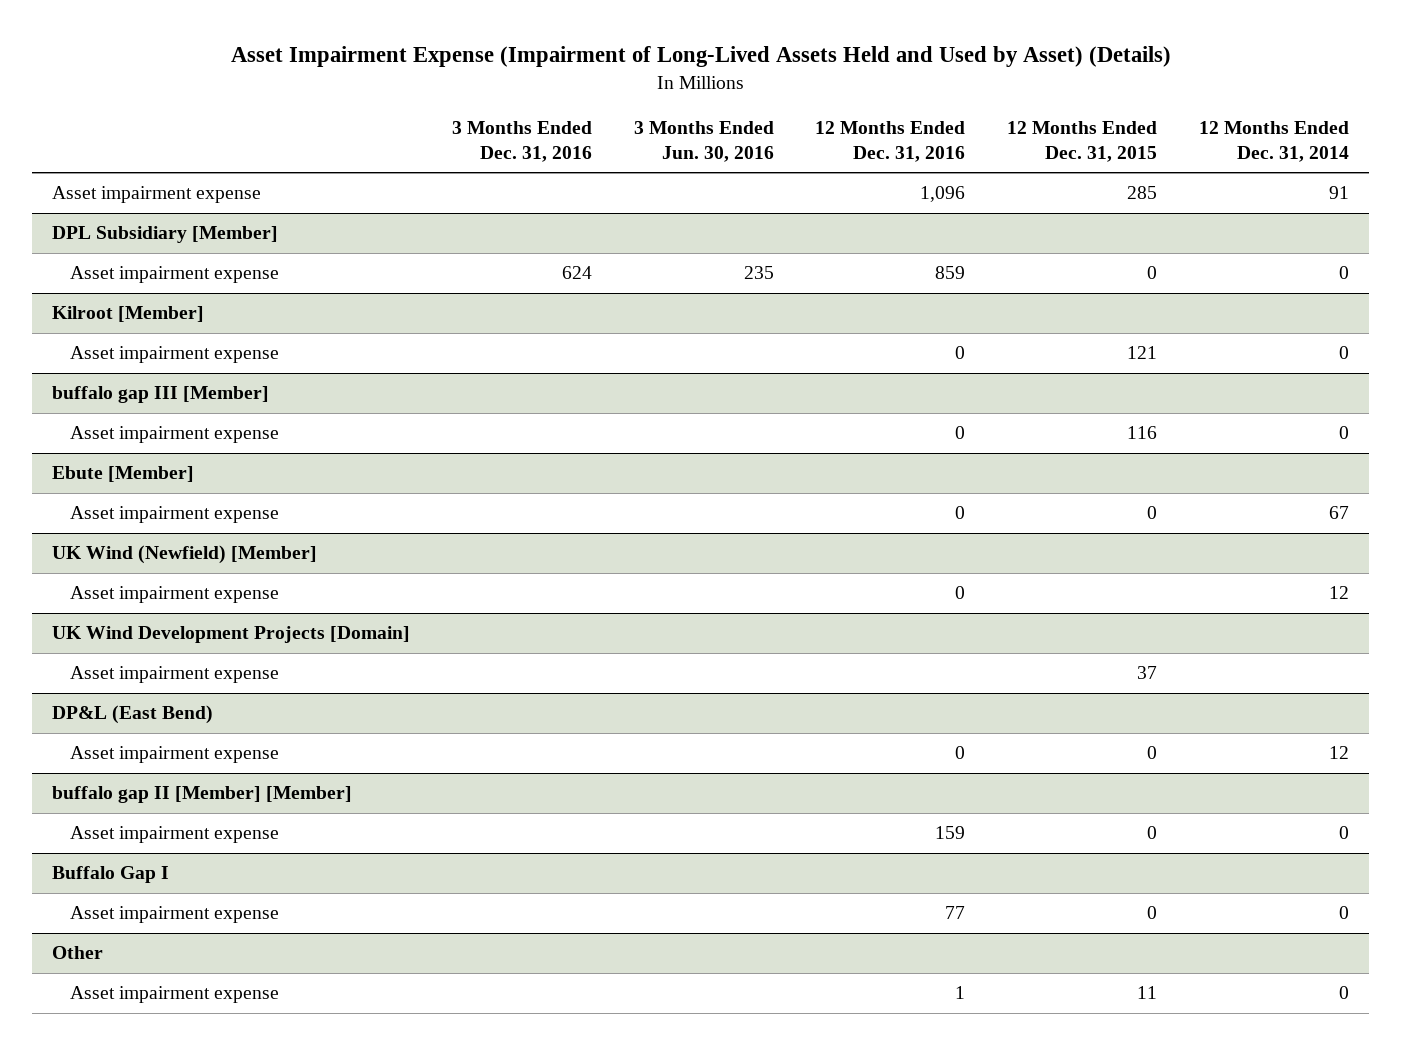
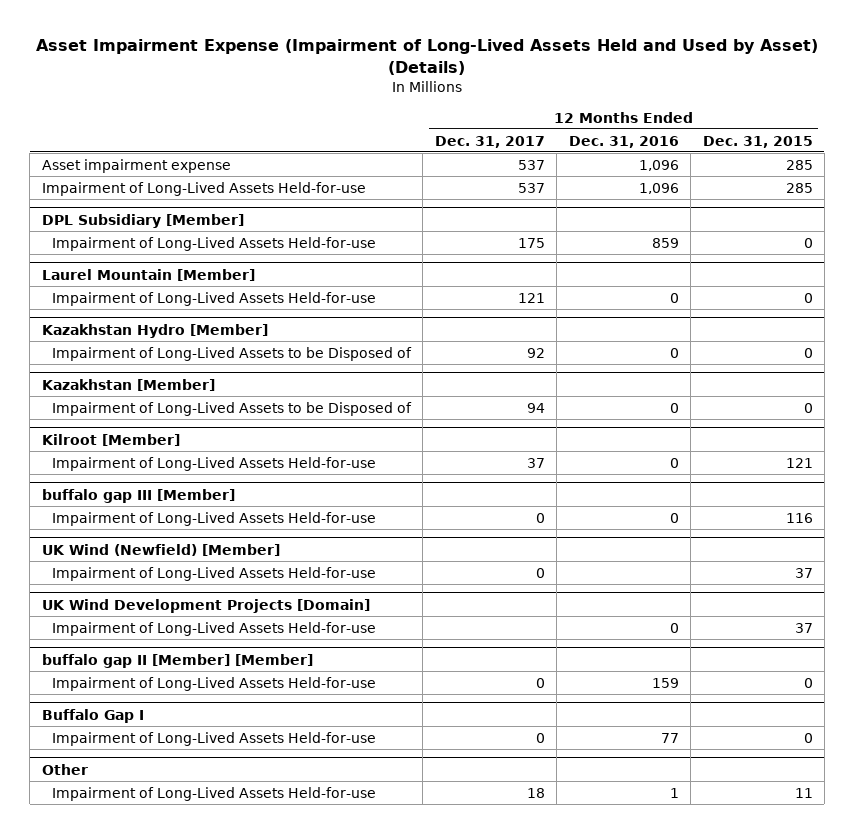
[452,121,593,162] 3 Months Ended Dec. 31, 2016 -> none
[633,121,774,162] 3 Months Ended Jun. 30, 2016 -> none
[1198,121,1349,162] 12 Months Ended Dec. 31, 2014 -> none
none -> [434,135,545,148] Dec. 31, 2017
none -> [41,181,366,196] Impairment of Long-Lived Assets Held-for-use
[70,266,280,284] Asset impairment expense -> [51,236,376,251] Impairment of Long-Lived Assets Held-for-use
none -> [41,268,255,281] Laurel Mountain [Member]
none -> [51,291,376,306] Impairment of Long-Lived Assets Held-for-use
none -> [41,323,268,338] Kazakhstan Hydro [Member]
none -> [51,346,412,361] Impairment of Long-Lived Assets to be Disposed of
none -> [41,378,215,391] Kazakhstan [Member]
none -> [51,401,412,416] Impairment of Long-Lived Assets to be Disposed of
[70,346,280,364] Asset impairment expense -> [51,456,376,471] Impairment of Long-Lived Assets Held-for-use
[52,466,195,483] Ebute [Member] -> none
[70,506,280,524] Asset impairment expense -> none
[70,426,280,444] Asset impairment expense -> [51,511,376,526] Impairment of Long-Lived Assets Held-for-use
[70,586,280,604] Asset impairment expense -> none
none -> [51,566,376,581] Impairment of Long-Lived Assets Held-for-use
[70,666,280,684] Asset impairment expense -> none
[52,705,214,725] DP&L (East Bend) -> none
[70,746,280,764] Asset impairment expense -> none
none -> [51,621,376,636] Impairment of Long-Lived Assets Held-for-use
[70,826,280,844] Asset impairment expense -> [51,676,376,691] Impairment of Long-Lived Assets Held-for-use
[70,906,280,924] Asset impairment expense -> none
none -> [51,731,376,746] Impairment of Long-Lived Assets Held-for-use
[70,986,280,1004] Asset impairment expense -> [51,786,376,801] Impairment of Long-Lived Assets Held-for-use

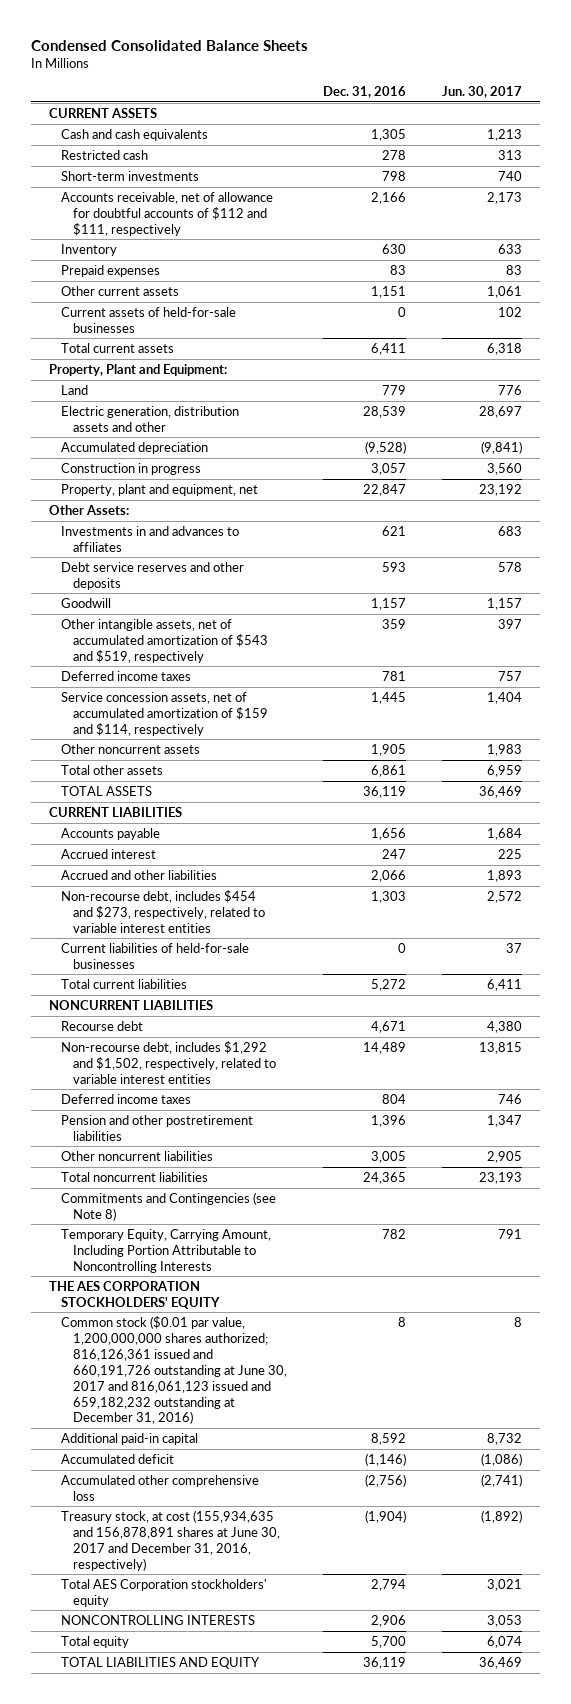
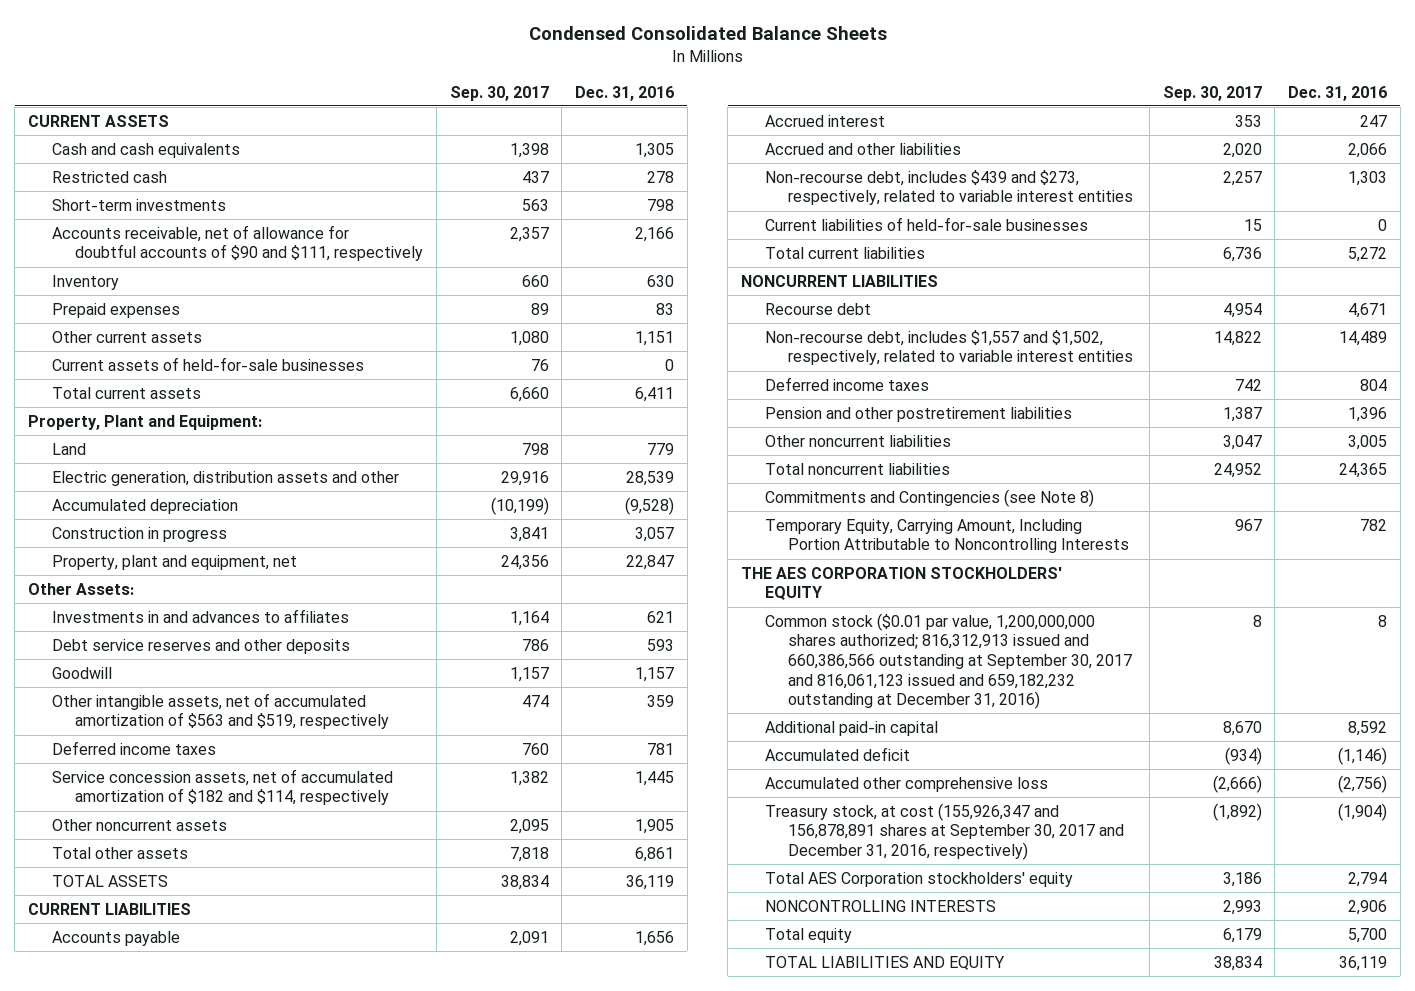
[441,85,522,98] Jun. 30, 2017 -> none
none -> [449,85,549,101] Sep. 30, 2017
[61,191,274,236] Accounts receivable, net of allowance for doubtful accounts of $112 and $111, respectively -> [51,224,424,262] Accounts receivable, net of allowance for doubtful accounts of $90 and $111, respectively
[61,618,269,663] Other intangible assets, net of accumulated amortization of $543 and $519, respectively -> [51,692,390,730] Other intangible assets, net of accumulated amortization of $563 and $519, respectively
[61,691,269,736] Service concession assets, net of accumulated amortization of $159 and $114, respectively -> [51,768,393,806] Service concession assets, net of accumulated amortization of $182 and $114, respectively
[61,889,266,933] Non-recourse debt, includes $454 and $273, respectively, related to variable interest entities -> [764,169,1134,206] Non-recourse debt, includes $439 and $273, respectively, related to variable interest entities
[61,1040,277,1084] Non-recourse debt, includes $1,292 and $1,502, respectively, related to variable interest entities -> [764,329,1134,366] Non-recourse debt, includes $1,557 and $1,502, respectively, related to variable interest entities
[61,1315,288,1425] Common stock ($0.01 par value, 1,200,000,000 shares authorized; 816,126,361 issued and 660,191,726 outstanding at June 30, 2017 and 816,061,123 issued and 659,182,232 outstanding at December 31, 2016) -> [764,612,1133,710] Common stock ($0.01 par value, 1,200,000,000 shares authorized; 816,312,913 issued and 660,386,566 outstanding at September 30, 2017 and 816,061,123 issued and 659,182,232 outstanding at December 31, 2016)
[61,1509,281,1571] Treasury stock, at cost (155,934,635 and 156,878,891 shares at June 30, 2017 and December 31, 2016, respectively) -> [764,802,1125,860] Treasury stock, at cost (155,926,347 and 156,878,891 shares at September 30, 2017 and December 31, 2016, respectively)

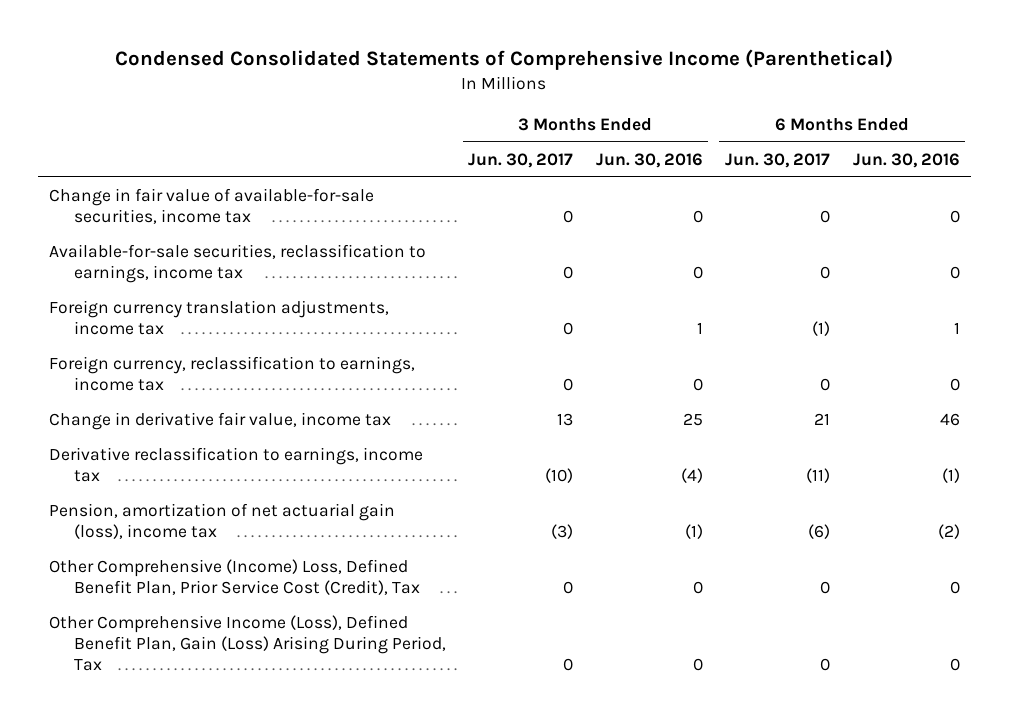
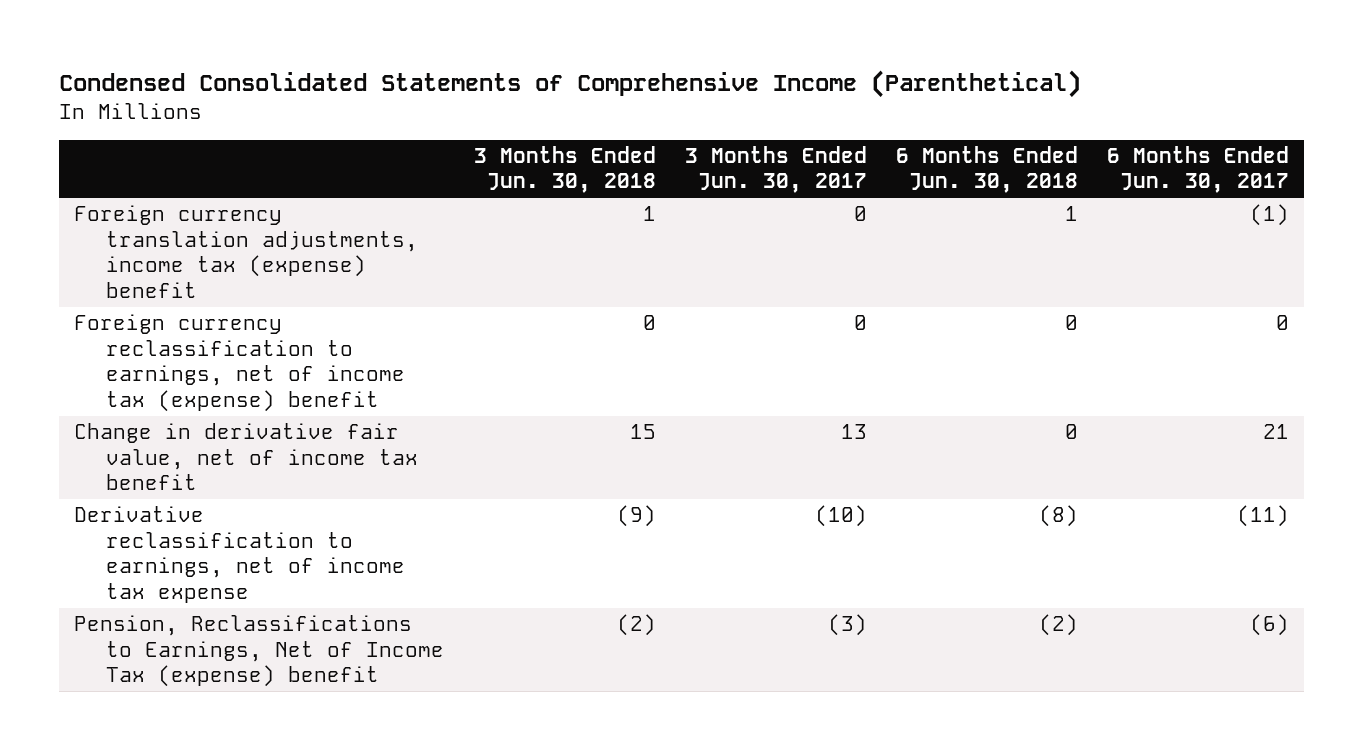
[595,152,703,168] Jun. 30, 2016 -> none
[852,152,960,168] Jun. 30, 2016 -> none
none -> [473,145,656,194] 3 Months Ended Jun. 30, 2018
none -> [896,145,1079,194] 6 Months Ended Jun. 30, 2018
[49,188,375,225] Change in fair value of available-for-sale securities, income tax -> none
[49,244,427,284] Available-for-sale securities, reclassification to earnings, income tax -> none
[49,559,420,596] Other Comprehensive (Income) Loss, Defined Benefit Plan, Prior Service Cost (Credit), Tax -> none
[49,615,446,672] Other Comprehensive Income (Loss), Defined Benefit Plan, Gain (Loss) Arising During Period, Tax -> none
[49,300,390,336] Foreign currency translation adjustments, income tax -> [73,205,419,298] Foreign currency translation adjustments, income tax (expense) benefit
[49,356,416,392] Foreign currency, reclassification to earnings, income tax -> [73,314,406,412] Foreign currency reclassification to earnings, net of income tax (expense) benefit
[49,412,392,431] Change in derivative fair value, income tax -> [73,423,419,491] Change in derivative fair value, net of income tax benefit
[49,447,424,483] Derivative reclassification to earnings, income tax -> [73,506,406,603] Derivative reclassification to earnings, net of income tax expense
[49,503,396,540] Pension, amortization of net actuarial gain (loss), income tax -> [73,615,445,688] Pension, Reclassifications to Earnings, Net of Income Tax (expense) benefit

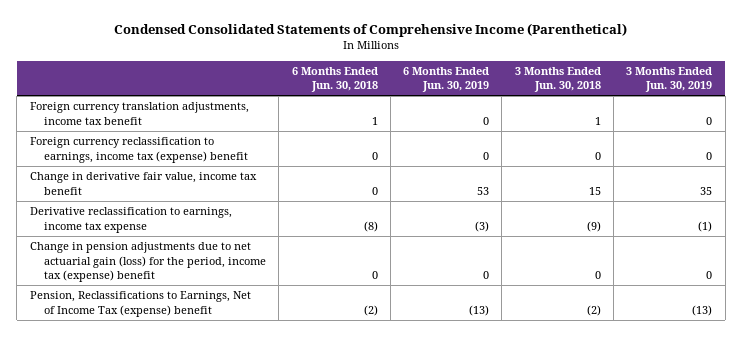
[684,145,867,194] 3 Months Ended Jun. 30, 2017 -> none
[1107,145,1290,194] 6 Months Ended Jun. 30, 2017 -> none
none -> [403,66,490,93] 6 Months Ended Jun. 30, 2019
none -> [626,66,713,93] 3 Months Ended Jun. 30, 2019
[73,205,419,298] Foreign currency translation adjustments, income tax (expense) benefit -> [29,102,249,125] Foreign currency translation adjustments, income tax benefit
[73,314,406,412] Foreign currency reclassification to earnings, net of income tax (expense) benefit -> [29,137,248,163] Foreign currency reclassification to earnings, income tax (expense) benefit
[73,423,419,491] Change in derivative fair value, net of income tax benefit -> [29,172,257,195] Change in derivative fair value, income tax benefit
[73,506,406,603] Derivative reclassification to earnings, net of income tax expense -> [29,207,232,233] Derivative reclassification to earnings, income tax expense
none -> [29,242,266,282] Change in pension adjustments due to net actuarial gain (loss) for the period, income tax (expense) benefit

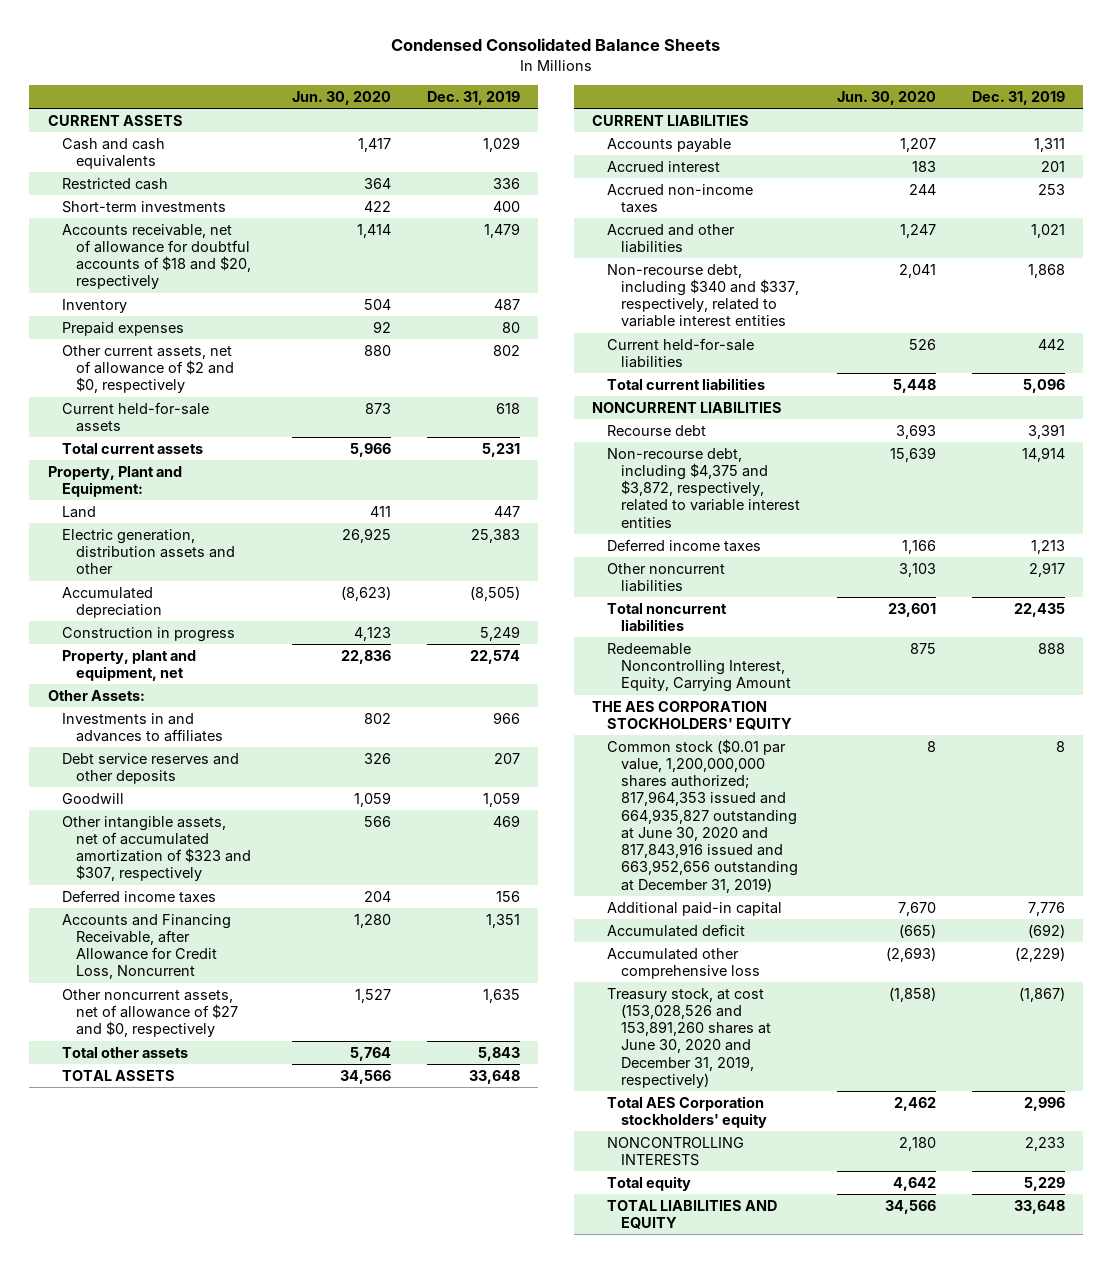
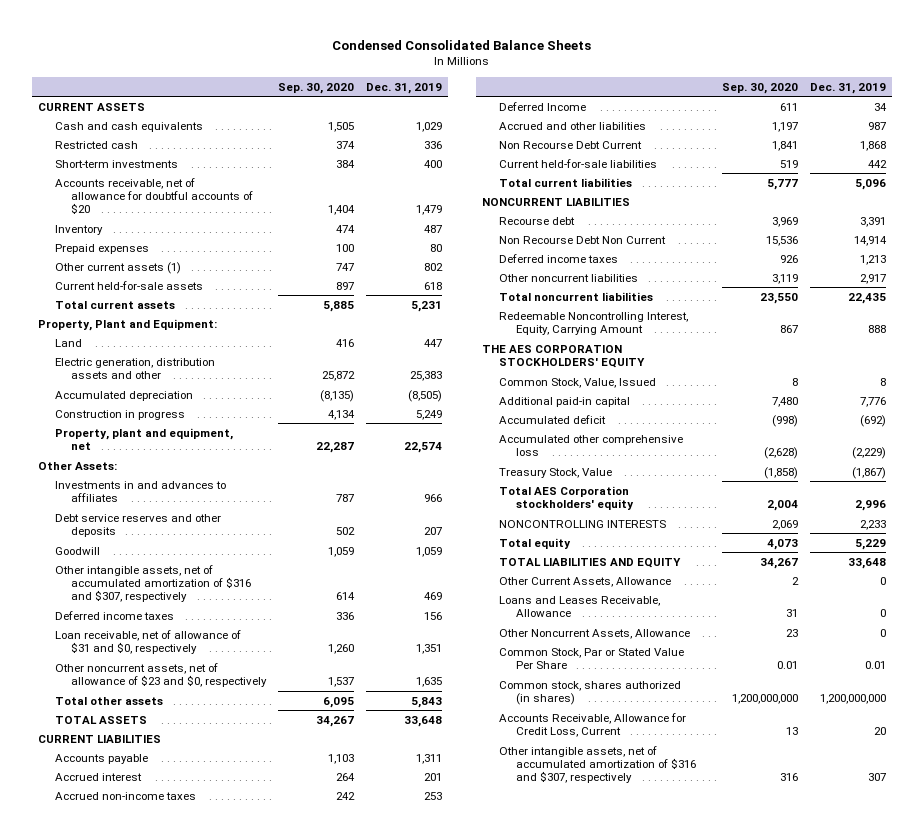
[291,90,391,105] Jun. 30, 2020 -> none
none -> [278,82,355,94] Sep. 30, 2020
[62,223,252,290] Accounts receivable, net of allowance for doubtful accounts of $18 and $20, respectively -> [54,177,254,215] Accounts receivable, net of allowance for doubtful accounts of $20
[62,344,235,394] Other current assets, net of allowance of $2 and $0, respectively -> [54,261,181,274] Other current assets (1)
[62,815,252,882] Other intangible assets, net of accumulated amortization of $323 and $307, respectively -> [54,564,252,603] Other intangible assets, net of accumulated amortization of $316 and $307, respectively
[62,913,232,980] Accounts and Financing Receivable, after Allowance for Credit Loss, Noncurrent -> [54,629,241,655] Loan receivable, net of allowance of $31 and $0, respectively
[62,988,239,1038] Other noncurrent assets, net of allowance of $27 and $0, respectively -> [54,662,268,688] Other noncurrent assets, net of allowance of $23 and $0, respectively
none -> [498,101,586,111] Deferred Income
[1031,223,1066,238] 1,021 -> [868,121,887,130] 987
[606,263,800,328] Non-recourse debt, including $340 and $337, respectively, related to variable interest entities -> [498,140,642,149] Non Recourse Debt Current
[606,447,801,528] Non-recourse debt, including $4,375 and $3,872, respectively, related to variable interest entities -> [498,235,666,244] Non Recourse Debt Non Current
[606,738,799,893] Common stock ($0.01 par value, 1,200,000,000 shares authorized; 817,964,353 issued and 664,935,827 outstanding at June 30, 2020 and 817,843,916 issued and 663,952,656 outstanding at December 31, 2019) -> [498,377,656,388] Common Stock, Value, Issued
[606,987,772,1088] Treasury stock, at cost (153,028,526 and 153,891,260 shares at June 30, 2020 and December 31, 2019, respectively) -> [498,467,612,478] Treasury Stock, Value
none -> [498,576,671,587] Other Current Assets, Allowance
none -> [498,595,660,618] Loans and Leases Receivable, Allowance
none -> [498,628,690,639] Other Noncurrent Assets, Allowance
none -> [498,647,684,670] Common Stock, Par or Stated Value Per Share
none -> [498,680,681,706] Common stock, shares authorized (in shares)
none -> [498,712,686,738] Accounts Receivable, Allowance for Credit Loss, Current
none -> [498,745,696,784] Other intangible assets, net of accumulated amortization of $316 and $307, respectively

